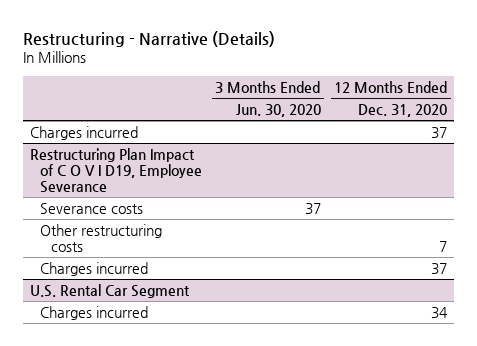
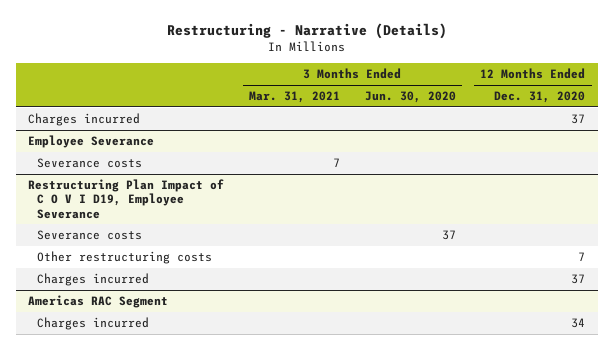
none -> [248,91,340,104] Mar. 31, 2021
none -> [27,135,154,149] Employee Severance
none -> [37,158,143,169] Severance costs
[30,283,191,298] U.S. Rental Car Segment -> [27,295,168,309] Americas RAC Segment

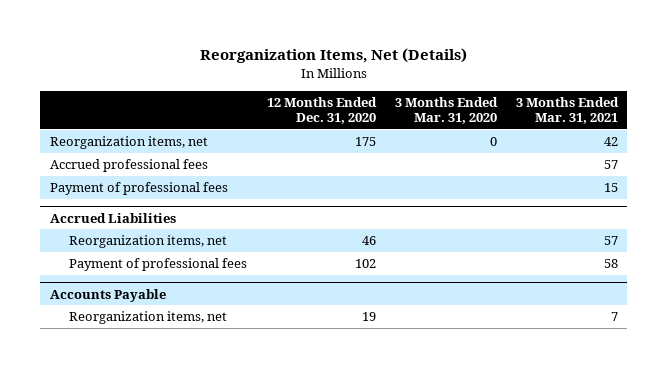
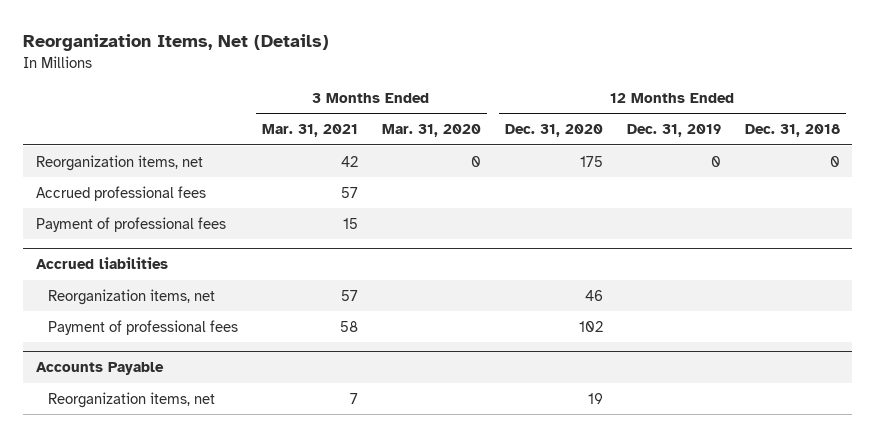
none -> [626,124,721,138] Dec. 31, 2019
none -> [744,124,840,138] Dec. 31, 2018
[49,212,176,223] Accrued Liabilities -> [35,257,168,270] Accrued liabilities

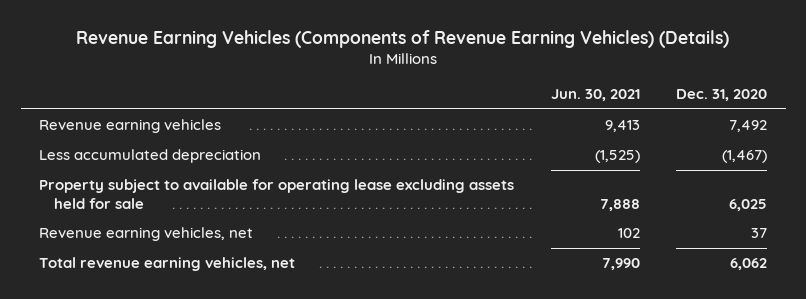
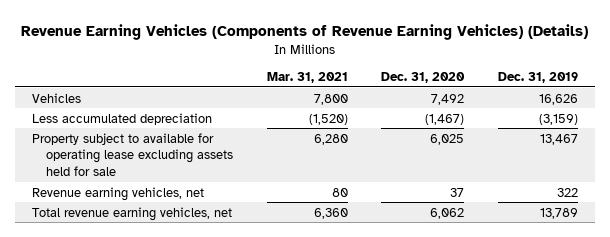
[550,89,640,102] Jun. 30, 2021 -> none
none -> [266,72,348,84] Mar. 31, 2021
none -> [498,72,579,84] Dec. 31, 2019
[38,119,221,134] Revenue earning vehicles -> [32,92,82,103] Vehicles

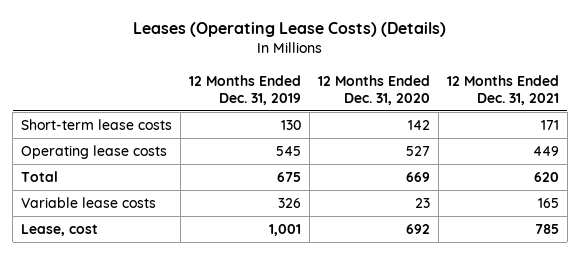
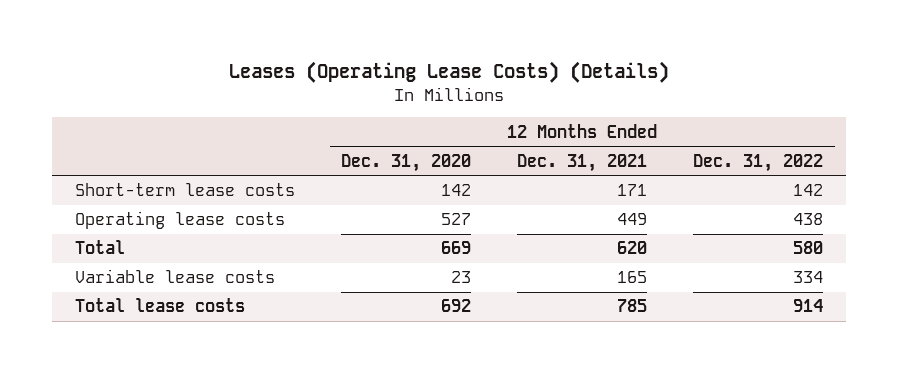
[189,74,302,105] 12 Months Ended Dec. 31, 2019 -> none
none -> [693,153,824,172] Dec. 31, 2022
[21,224,99,237] Lease, cost -> [75,298,246,313] Total lease costs

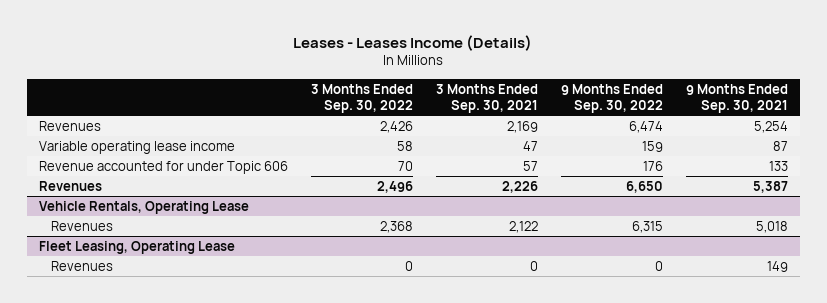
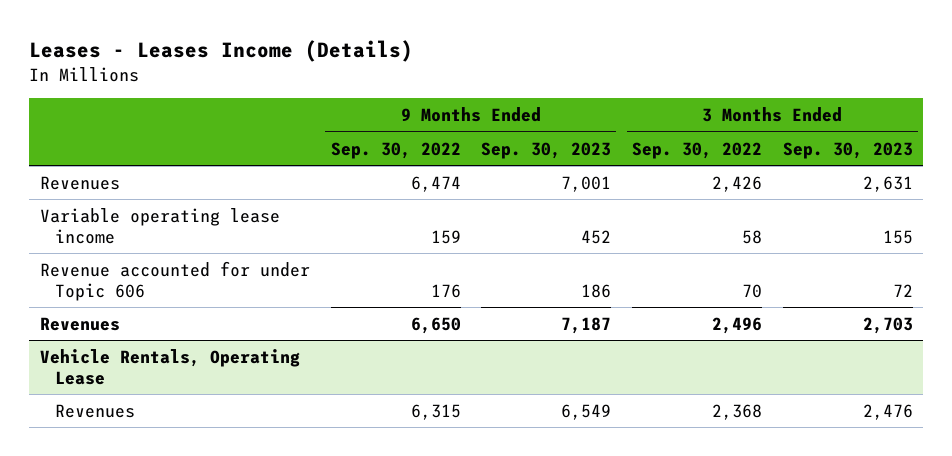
[435,83,538,113] 3 Months Ended Sep. 30, 2021 -> none
[685,83,788,113] 9 Months Ended Sep. 30, 2021 -> none
none -> [481,141,612,159] Sep. 30, 2023
none -> [782,141,913,159] Sep. 30, 2023
[38,240,235,254] Fleet Leasing, Operating Lease -> none
[51,260,114,271] Revenues -> none

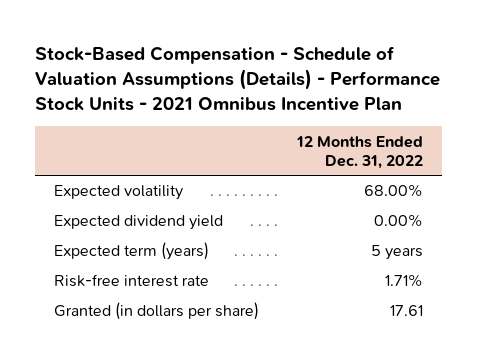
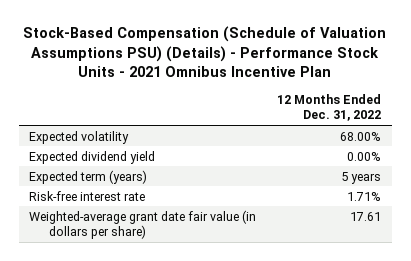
[35,46,441,112] Stock-Based Compensation - Schedule of Valuation Assumptions (Details) - Performance Stock Units - 2021 Omnibus Incentive Plan -> [23,26,387,78] Stock-Based Compensation (Schedule of Valuation Assumptions PSU) (Details) - Performance Stock Units - 2021 Omnibus Incentive Plan
[54,302,260,321] Granted (in dollars per share) -> [29,209,257,239] Weighted-average grant date fair value (in dollars per share)

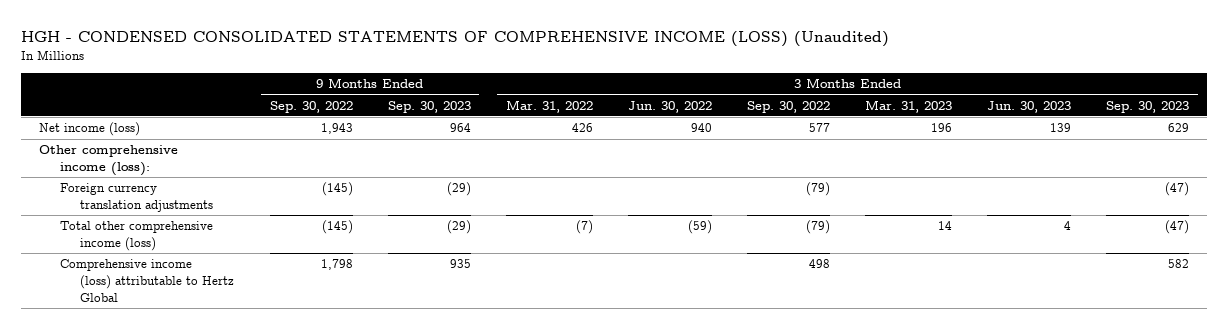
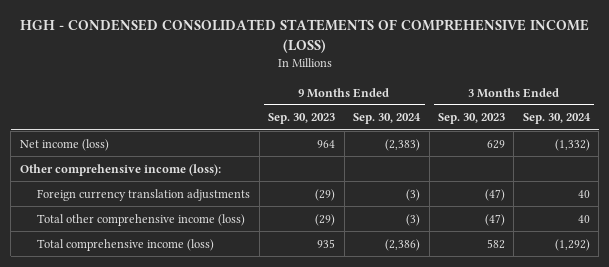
[21,30,890,47] HGH - CONDENSED CONSOLIDATED STATEMENTS OF COMPREHENSIVE INCOME (LOSS) (Unaudited) -> [19,19,589,54] HGH - CONDENSED CONSOLIDATED STATEMENTS OF COMPREHENSIVE INCOME (LOSS)
[269,100,353,113] Sep. 30, 2022 -> none
[505,99,593,113] Mar. 31, 2022 -> none
[627,100,712,113] Jun. 30, 2022 -> none
[746,100,830,113] Sep. 30, 2022 -> none
[865,99,953,113] Mar. 31, 2023 -> none
[987,100,1072,113] Jun. 30, 2023 -> none
none -> [353,113,422,125] Sep. 30, 2024
none -> [522,113,591,125] Sep. 30, 2024
[59,259,235,303] Comprehensive income (loss) attributable to Hertz Global -> [37,238,215,251] Total comprehensive income (loss)

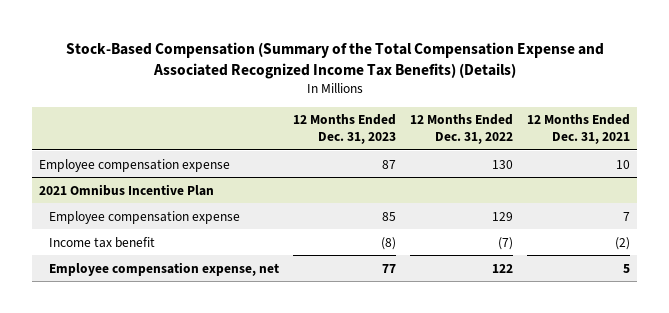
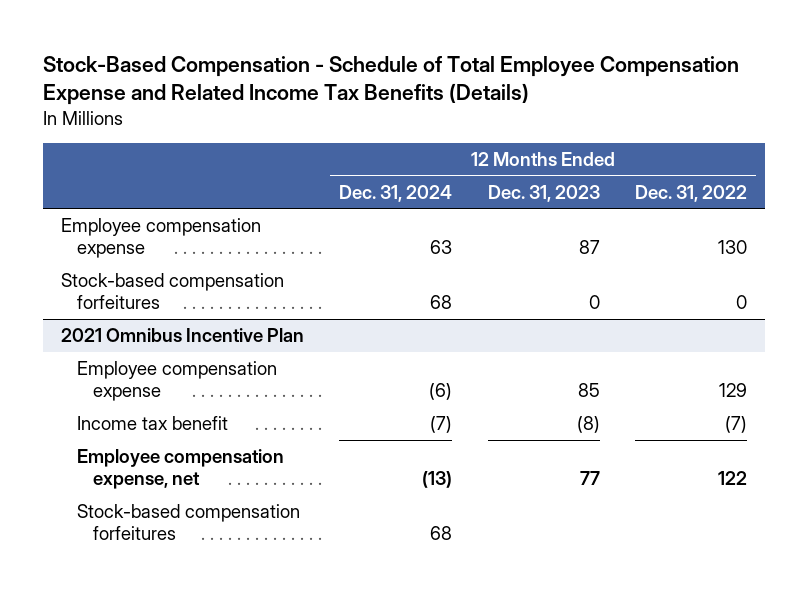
[65,41,604,79] Stock-Based Compensation (Summary of the Total Compensation Expense and Associated Recognized Income Tax Benefits) (Details) -> [43,55,740,106] Stock-Based Compensation - Schedule of Total Employee Compensation Expense and Related Income Tax Benefits (Details)
[526,114,630,145] 12 Months Ended Dec. 31, 2021 -> none
none -> [339,184,453,202] Dec. 31, 2024
none -> [60,272,284,310] Stock-based compensation forfeitures
none -> [76,503,300,541] Stock-based compensation forfeitures

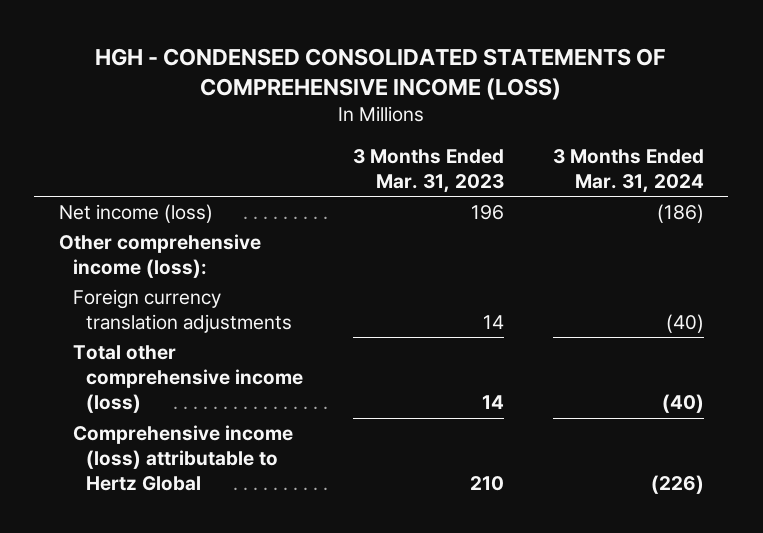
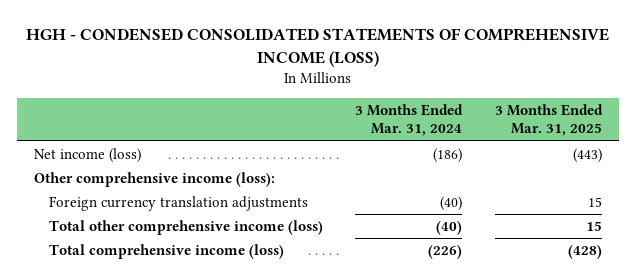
[352,148,504,193] 3 Months Ended Mar. 31, 2023 -> none
none -> [495,103,604,137] 3 Months Ended Mar. 31, 2025
[72,424,293,492] Comprehensive income (loss) attributable to Hertz Global -> [48,243,284,259] Total comprehensive income (loss)

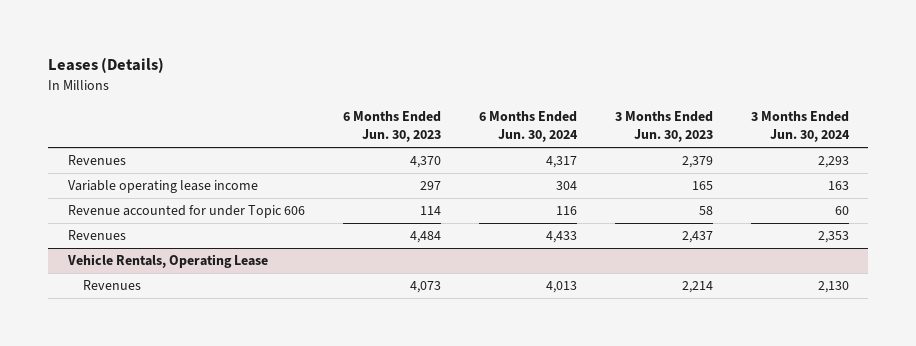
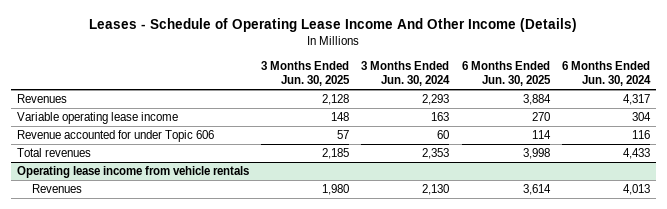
[48,57,165,74] Leases (Details) -> [89,17,578,32] Leases - Schedule of Operating Lease Income And Other Income (Details)
[342,111,441,143] 6 Months Ended Jun. 30, 2023 -> none
[614,111,713,143] 3 Months Ended Jun. 30, 2023 -> none
none -> [261,60,351,86] 3 Months Ended Jun. 30, 2025
none -> [461,60,551,86] 6 Months Ended Jun. 30, 2025
[67,230,126,241] Revenues -> [16,148,91,158] Total revenues
[66,254,268,269] Vehicle Rentals, Operating Lease -> [16,166,249,179] Operating lease income from vehicle rentals

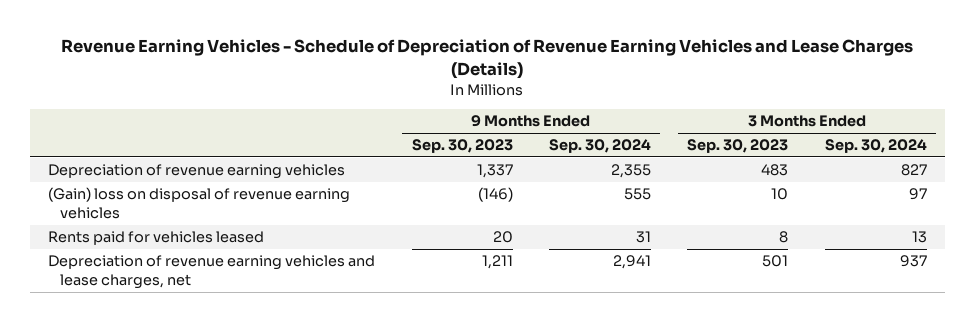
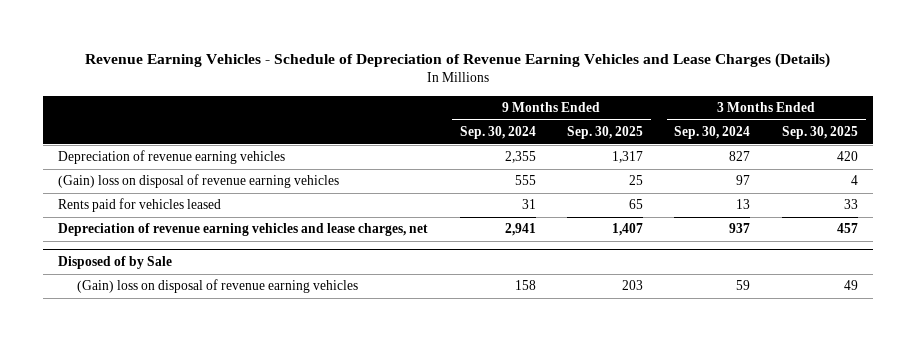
[411,139,513,154] Sep. 30, 2023 -> none
[687,139,789,154] Sep. 30, 2023 -> none
none -> [567,126,644,140] Sep. 30, 2025
none -> [781,126,858,140] Sep. 30, 2025
none -> [58,256,173,270] Disposed of by Sale
none -> [76,279,358,294] (Gain) loss on disposal of revenue earning vehicles

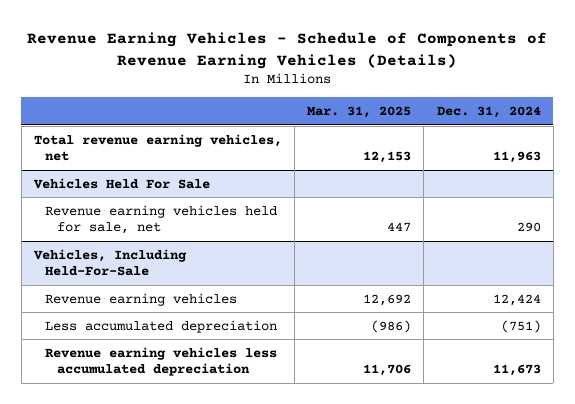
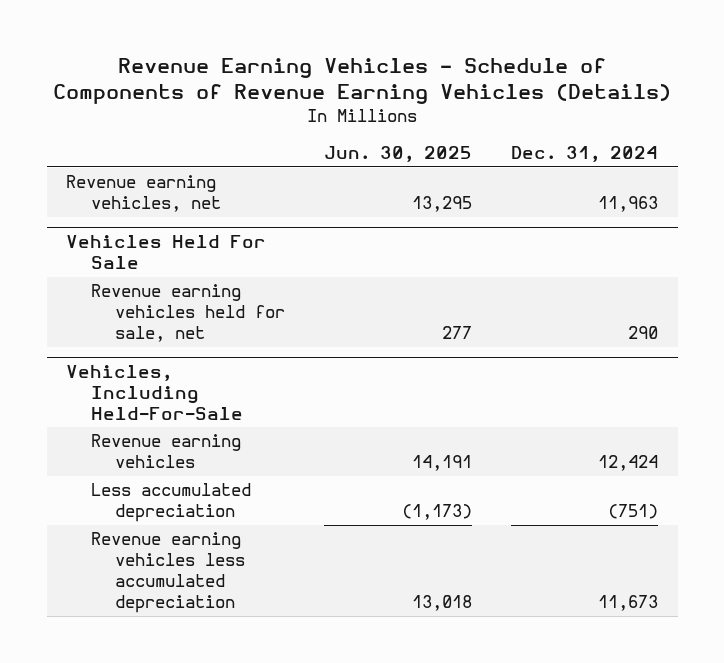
[307,106,412,119] Mar. 31, 2025 -> none
none -> [324,145,473,162] Jun. 30, 2025
[33,133,282,162] Total revenue earning vehicles, net -> [66,175,221,213] Revenue earning vehicles, net

